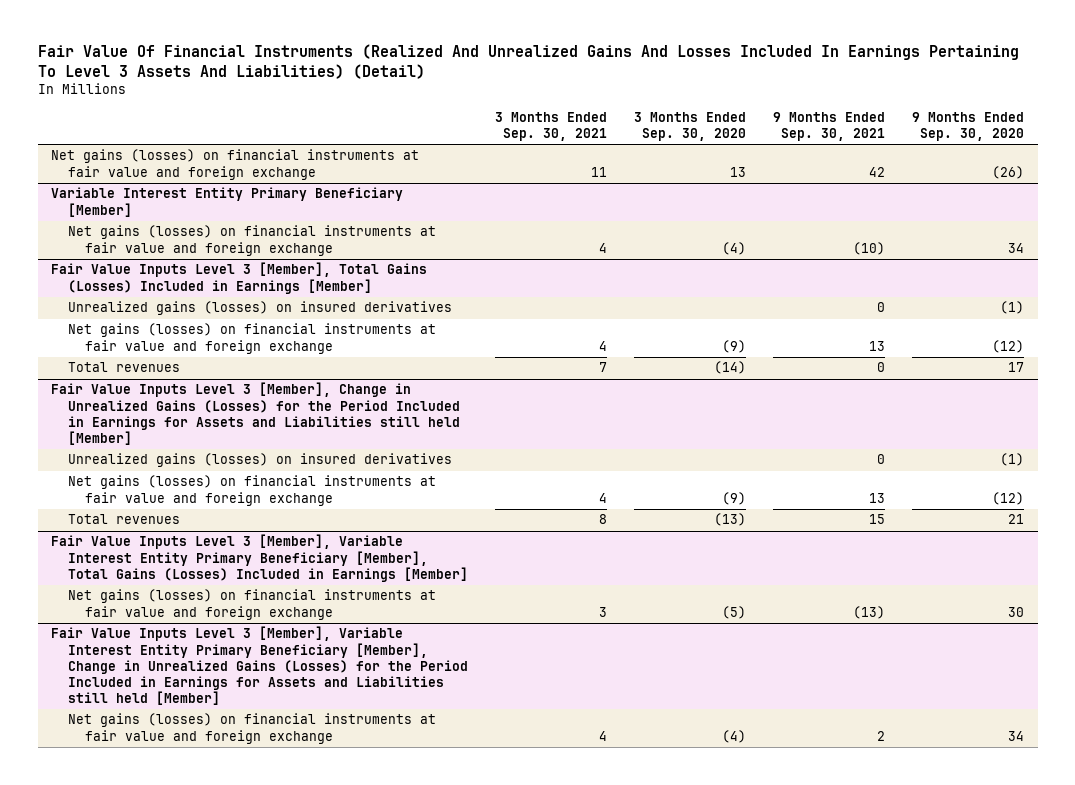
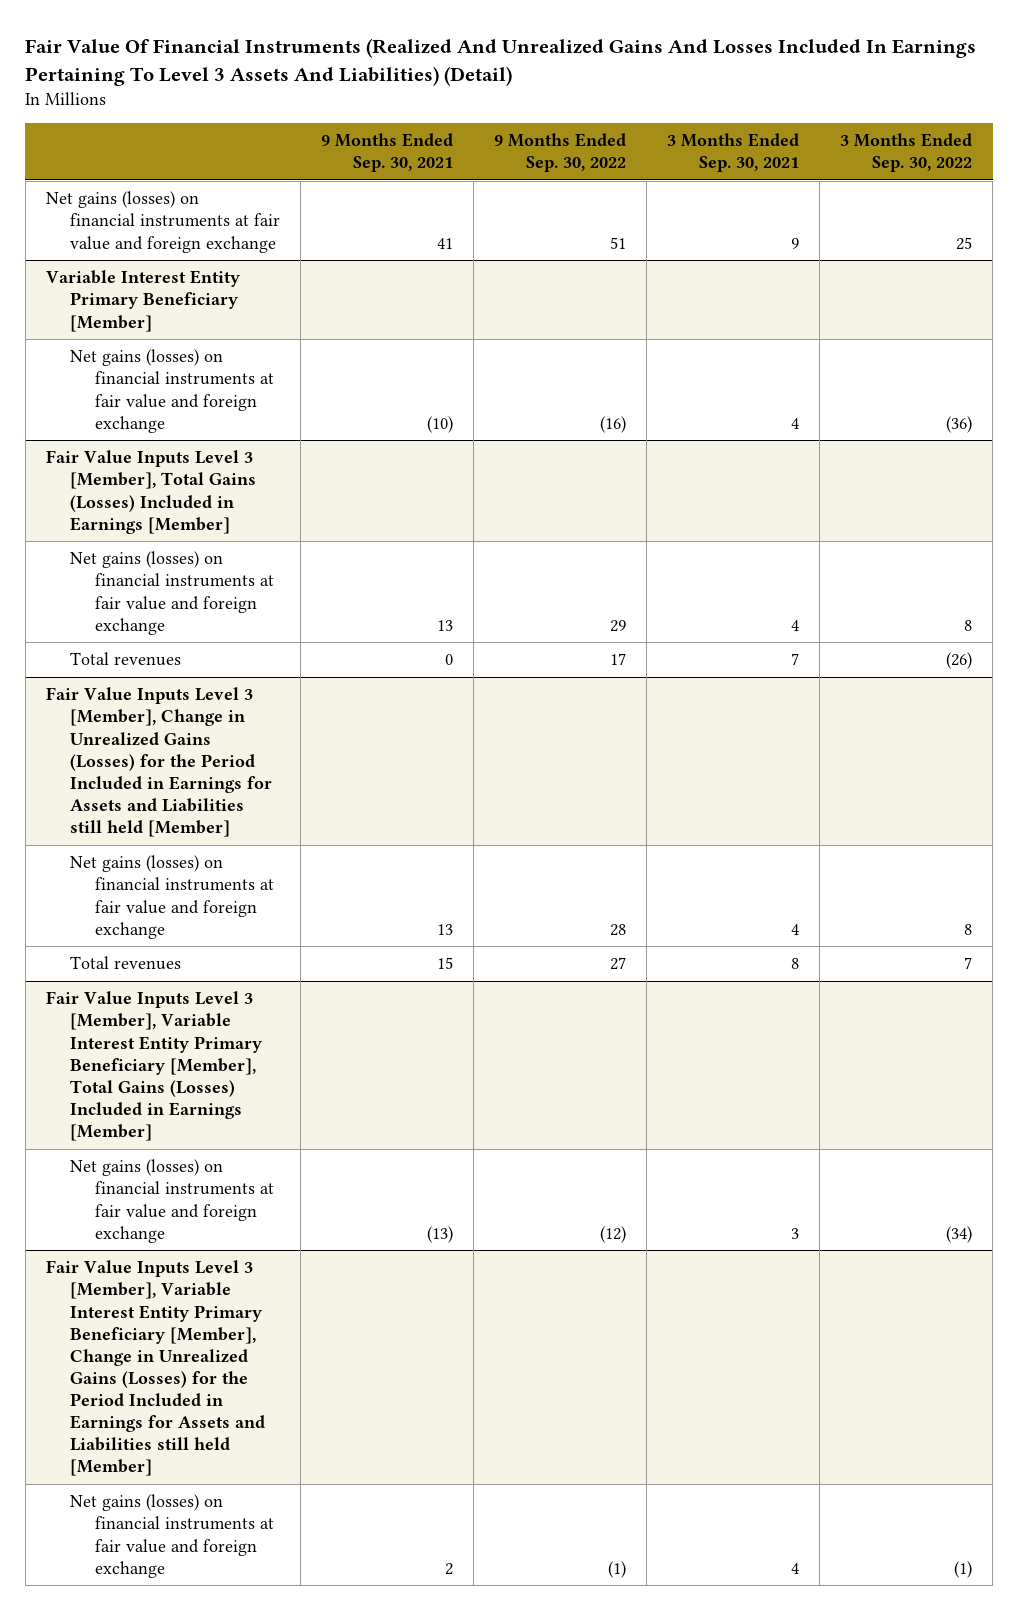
[634,111,747,142] 3 Months Ended Sep. 30, 2020 -> none
[912,111,1025,142] 9 Months Ended Sep. 30, 2020 -> none
none -> [494,133,627,173] 9 Months Ended Sep. 30, 2022
none -> [840,133,973,173] 3 Months Ended Sep. 30, 2022
[591,166,608,177] 11 -> [791,237,800,249] 9
[869,166,886,177] 42 -> [437,237,454,249] 41
[68,301,453,316] Unrealized gains (losses) on insured derivatives -> none
[68,453,453,468] Unrealized gains (losses) on insured derivatives -> none

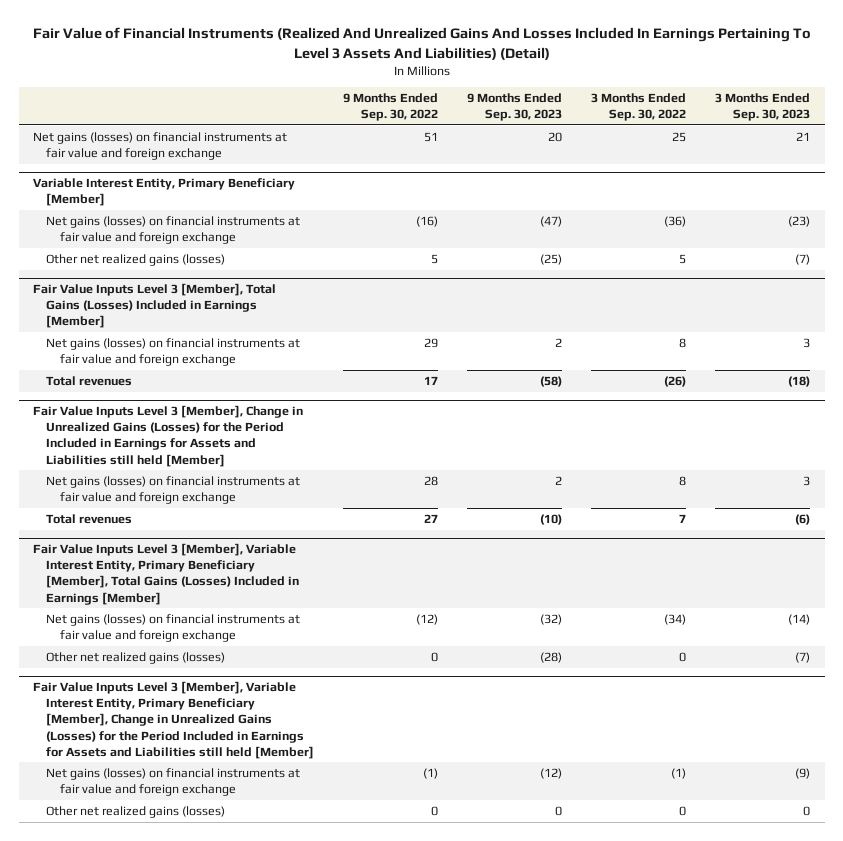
[25,37,977,86] Fair Value Of Financial Instruments (Realized And Unrealized Gains And Losses Included In Earnings Pertaining To Level 3 Assets And Liabilities) (Detail) -> [32,27,811,60] Fair Value of Financial Instruments (Realized And Unrealized Gains And Losses Included In Earnings Pertaining To Level 3 Assets And Liabilities) (Detail)
[321,133,454,173] 9 Months Ended Sep. 30, 2021 -> none
[667,133,800,173] 3 Months Ended Sep. 30, 2021 -> none
none -> [467,92,563,122] 9 Months Ended Sep. 30, 2023
none -> [715,92,811,122] 3 Months Ended Sep. 30, 2023
[45,270,240,332] Variable Interest Entity Primary Beneficiary [Member] -> [33,177,296,207] Variable Interest Entity, Primary Beneficiary [Member]
none -> [46,253,226,266] Other net realized gains (losses)
[45,991,263,1141] Fair Value Inputs Level 3 [Member], Variable Interest Entity Primary Beneficiary [Member], Total Gains (Losses) Included in Earnings [Member] -> [33,542,300,605] Fair Value Inputs Level 3 [Member], Variable Interest Entity, Primary Beneficiary [Member], Total Gains (Losses) Included in Earnings [Member]
none -> [46,651,226,664] Other net realized gains (losses)
[45,1260,266,1477] Fair Value Inputs Level 3 [Member], Variable Interest Entity Primary Beneficiary [Member], Change in Unrealized Gains (Losses) for the Period Included in Earnings for Assets and Liabilities still held [Member] -> [33,680,315,759] Fair Value Inputs Level 3 [Member], Variable Interest Entity, Primary Beneficiary [Member], Change in Unrealized Gains (Losses) for the Period Included in Earnings for Assets and Liabilities still held [Member]
none -> [46,805,226,818] Other net realized gains (losses)

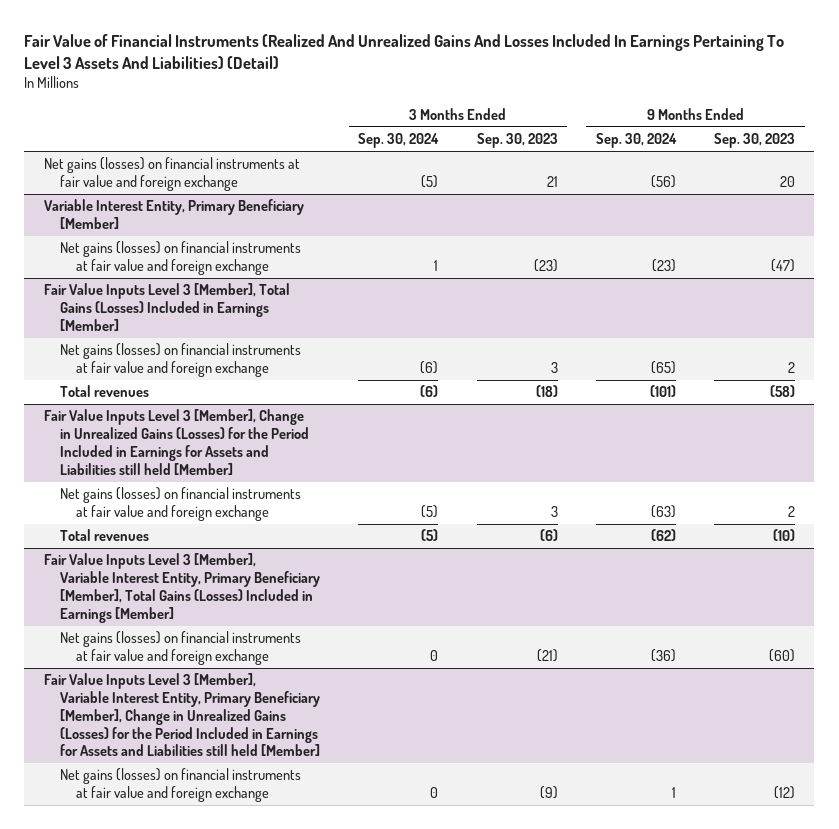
[343,92,439,122] 9 Months Ended Sep. 30, 2022 -> none
[591,92,687,122] 3 Months Ended Sep. 30, 2022 -> none
none -> [358,133,440,149] Sep. 30, 2024
none -> [595,133,677,149] Sep. 30, 2024
[46,253,226,266] Other net realized gains (losses) -> none
[46,651,226,664] Other net realized gains (losses) -> none
[540,613,563,625] (32) -> [769,649,796,663] (60)
[788,613,811,625] (14) -> [536,649,558,663] (21)
[46,805,226,818] Other net realized gains (losses) -> none

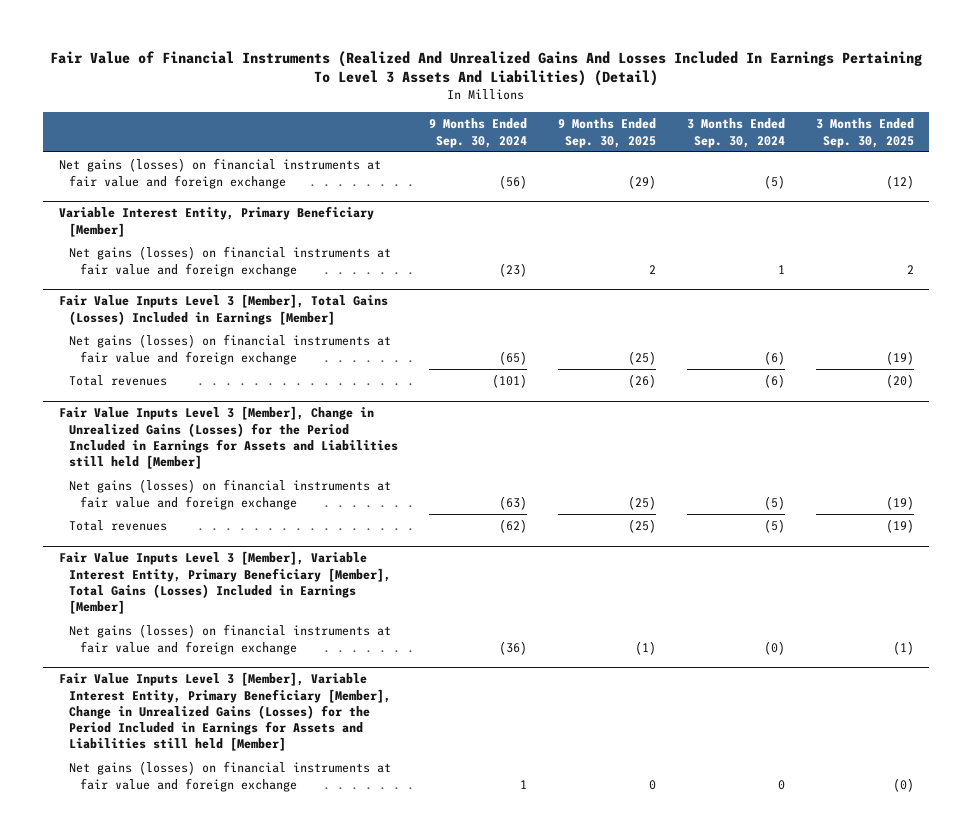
[476,133,558,149] Sep. 30, 2023 -> none
[714,133,796,149] Sep. 30, 2023 -> none
none -> [557,118,656,148] 9 Months Ended Sep. 30, 2025
none -> [815,118,914,148] 3 Months Ended Sep. 30, 2025
[430,650,439,662] 0 -> [763,640,785,655] (0)

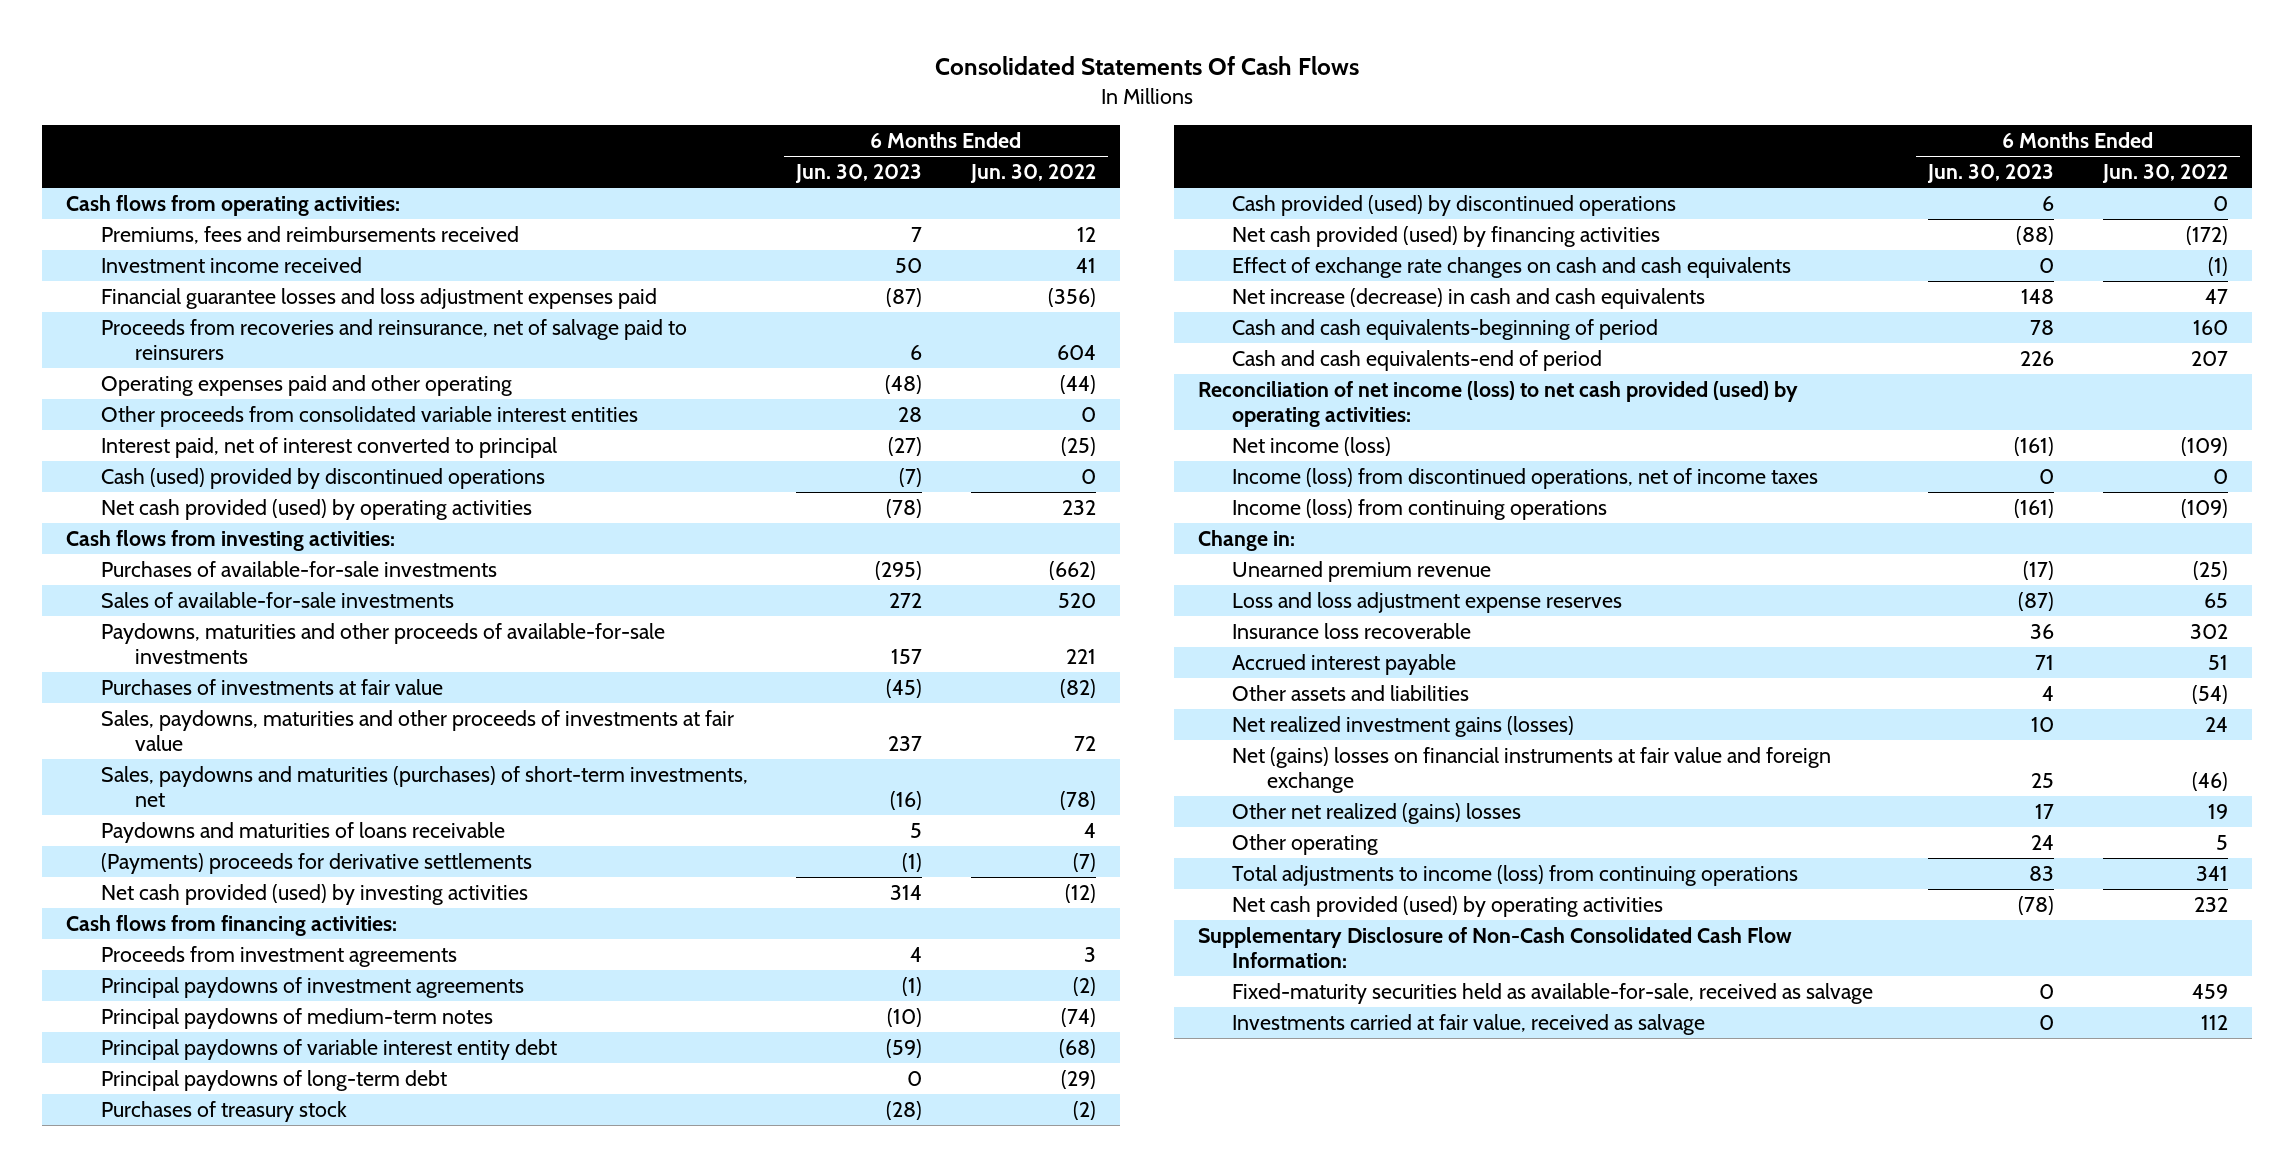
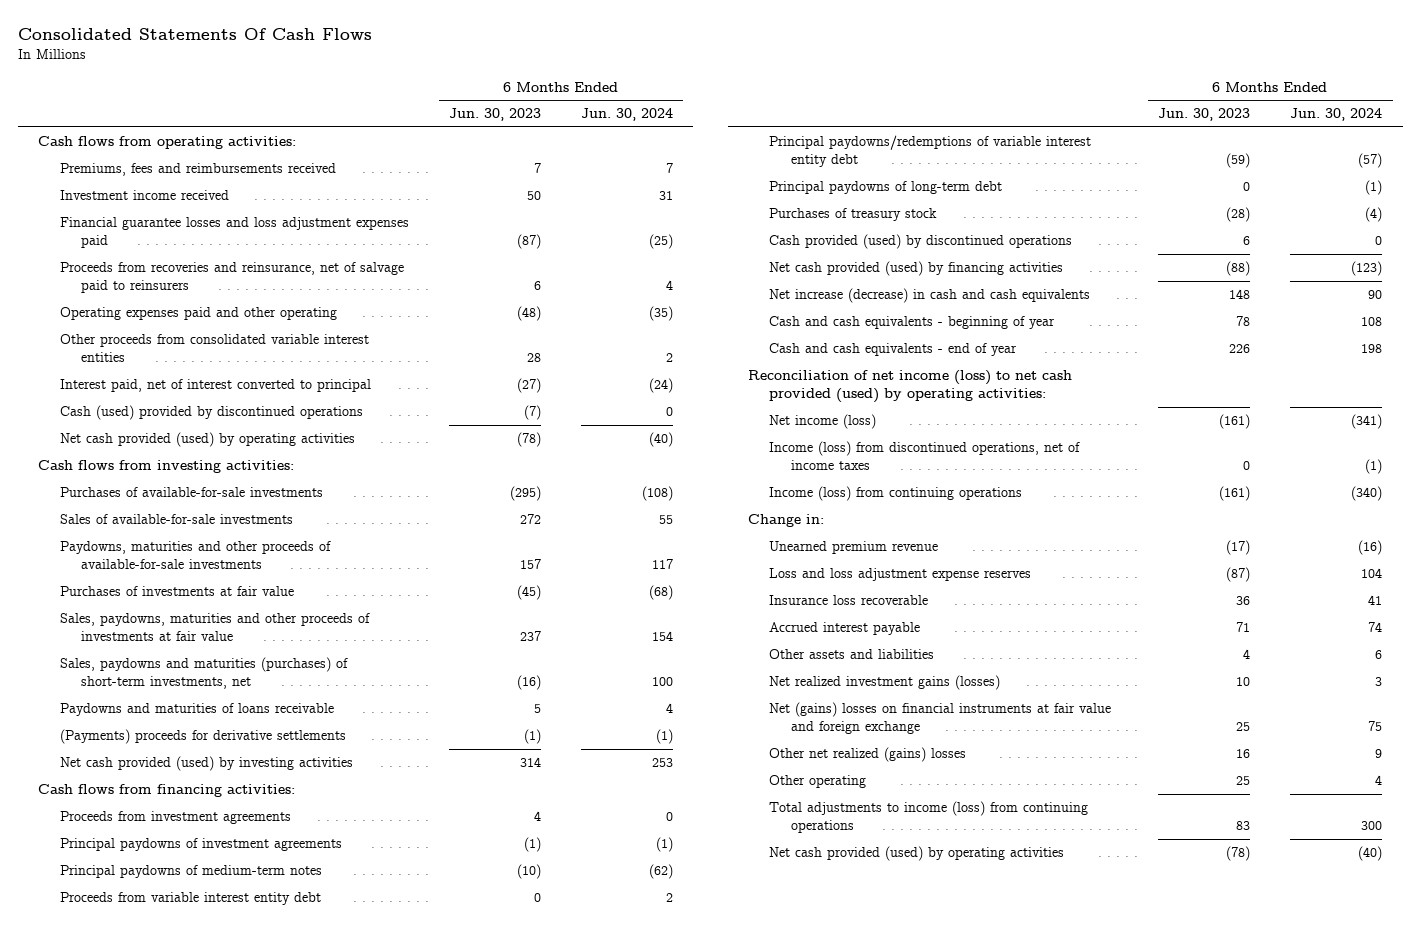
[970,164,1097,184] Jun. 30, 2022 -> none
none -> [580,108,673,122] Jun. 30, 2024
none -> [59,892,321,906] Proceeds from variable interest entity debt
[100,1038,557,1060] Principal paydowns of variable interest entity debt -> [769,135,1092,168] Principal paydowns/redemptions of variable interest entity debt
[1232,256,1792,278] Effect of exchange rate changes on cash and cash equivalents -> none
[1232,318,1659,340] Cash and cash equivalents-beginning of period -> [769,316,1056,330] Cash and cash equivalents - beginning of year
[1232,349,1603,371] Cash and cash equivalents-end of period -> [769,343,1018,357] Cash and cash equivalents - end of year
[2035,803,2055,819] 17 -> [1236,749,1251,759] 16
[2031,834,2055,850] 24 -> [1236,776,1251,786] 25
[1198,926,1793,969] Supplementary Disclosure of Non-Cash Consolidated Cash Flow Information: -> none
[1232,982,1874,1004] Fixed-maturity securities held as available-for-sale, received as salvage -> none
[1232,1013,1706,1035] Investments carried at fair value, received as salvage -> none

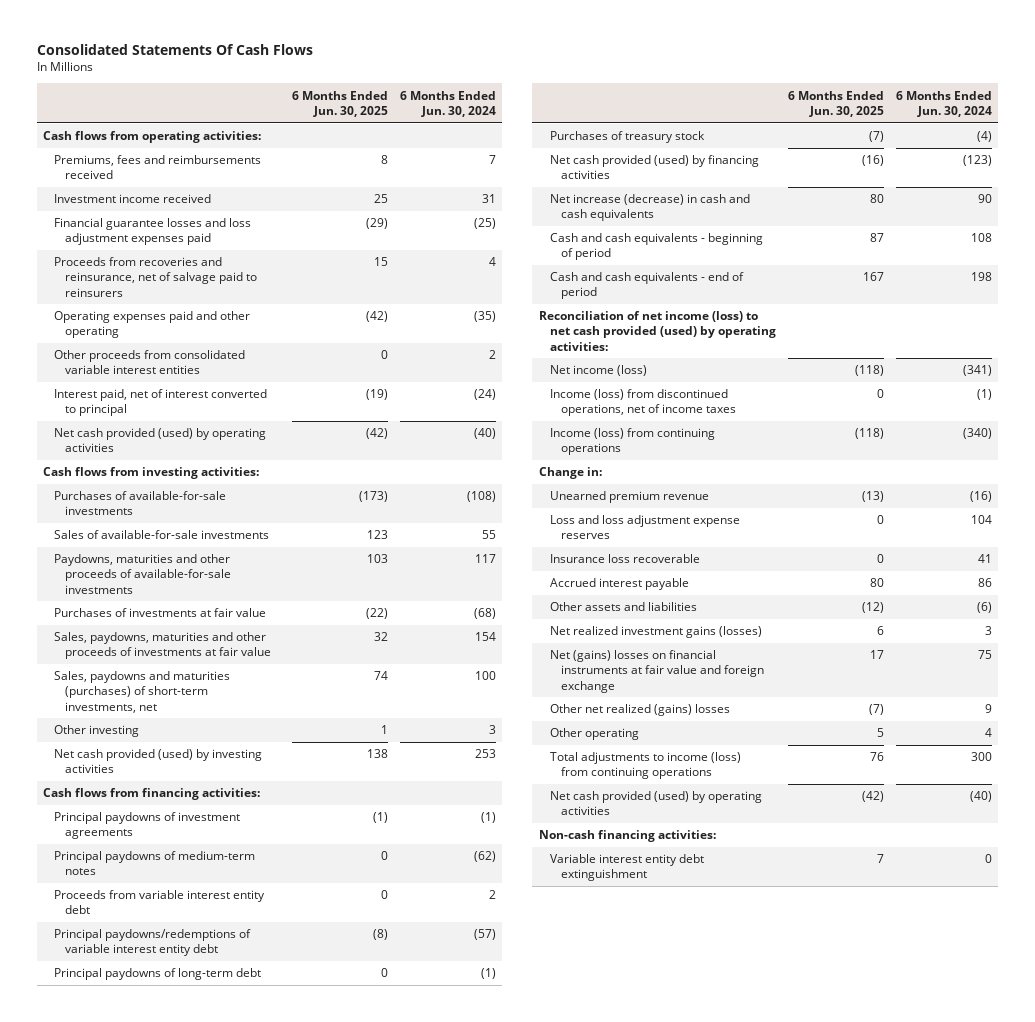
[448,108,541,122] Jun. 30, 2023 -> none
none -> [292,90,389,117] 6 Months Ended Jun. 30, 2025
[59,405,363,421] Cash (used) provided by discontinued operations -> none
[59,703,334,717] Paydowns and maturities of loans receivable -> none
[59,729,346,745] (Payments) proceeds for derivative settlements -> none
none -> [53,725,139,738] Other investing
[59,811,291,825] Proceeds from investment agreements -> none
[769,234,1073,250] Cash provided (used) by discontinued operations -> none
[769,316,1056,330] Cash and cash equivalents - beginning of year -> [549,233,763,261] Cash and cash equivalents - beginning of period
[769,343,1018,357] Cash and cash equivalents - end of year -> [549,272,744,300] Cash and cash equivalents - end of period
[1368,622,1383,633] 74 -> [978,578,993,588] 86
[1375,650,1383,660] 6 -> [977,602,993,614] (6)
none -> [538,830,716,843] Non-cash financing activities:
none -> [549,854,704,882] Variable interest entity debt extinguishment

